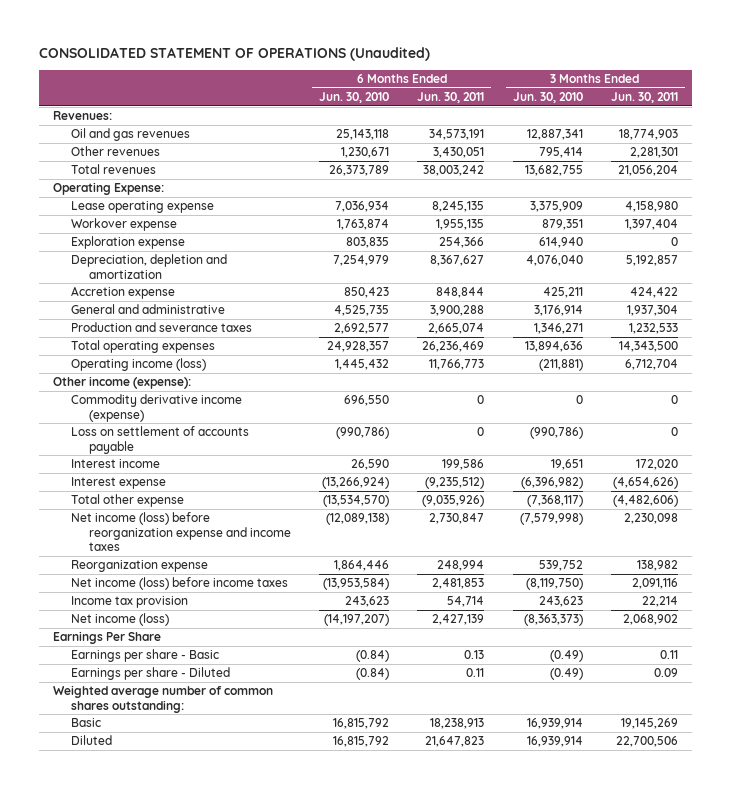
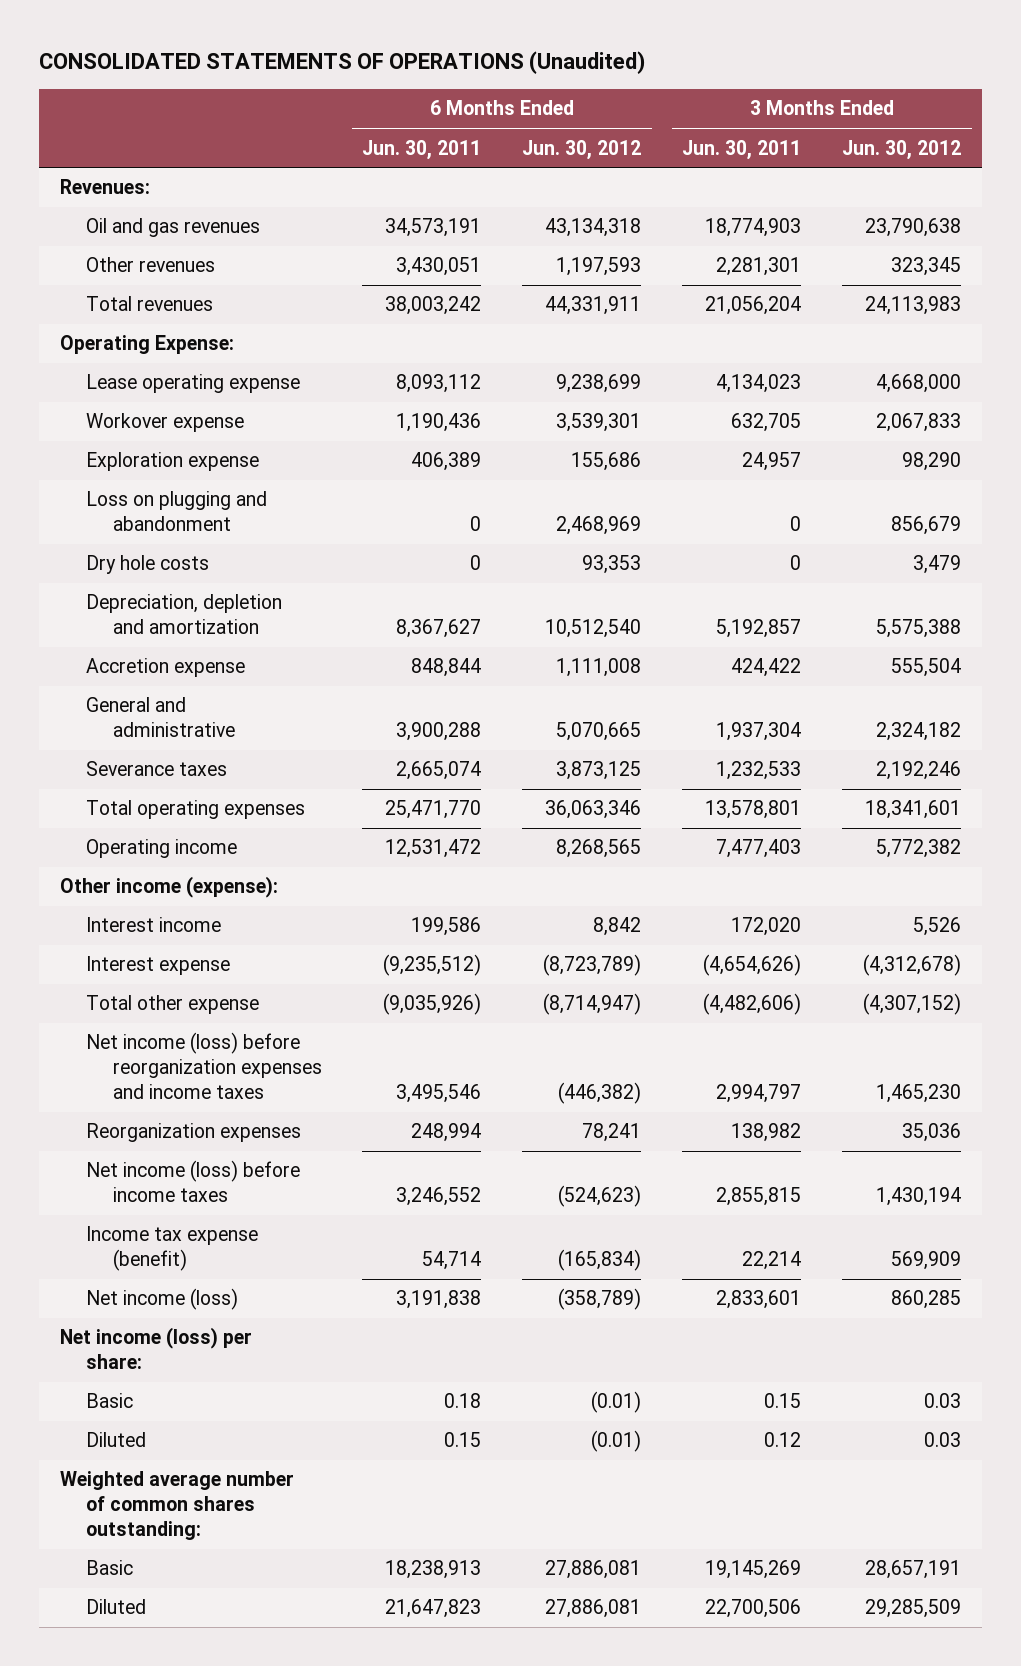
[38,46,430,61] CONSOLIDATED STATEMENT OF OPERATIONS (Unaudited) -> [39,51,646,75] CONSOLIDATED STATEMENTS OF OPERATIONS (Unaudited)
[319,92,390,104] Jun. 30, 2010 -> none
[512,92,583,104] Jun. 30, 2010 -> none
none -> [522,139,642,160] Jun. 30, 2012
none -> [842,139,962,160] Jun. 30, 2012
[432,201,485,213] 8,245,135 -> [396,374,482,394] 8,093,112
[624,201,678,213] 4,158,980 -> [716,374,802,394] 4,134,023
[436,219,485,231] 1,955,135 -> [396,413,482,433] 1,190,436
[624,219,678,231] 1,397,404 -> [731,413,802,433] 632,705
[439,237,485,249] 254,366 -> [411,452,482,472] 406,389
[670,237,678,247] 0 -> [742,452,802,472] 24,957
none -> [86,491,268,532] Loss on plugging and abandonment
none -> [86,555,210,575] Dry hole costs
[70,322,252,333] Production and severance taxes -> [86,761,228,777] Severance taxes
[422,341,485,353] 26,236,469 -> [385,800,482,820] 25,471,770
[618,341,678,353] 14,343,500 -> [705,800,802,820] 13,578,801
[70,358,206,372] Operating income (loss) -> [86,839,238,859] Operating income
[429,359,485,371] 11,766,773 -> [385,839,482,859] 12,531,472
[624,359,678,371] 6,712,704 -> [716,839,802,859] 7,477,403
[70,394,242,422] Commodity derivative income (expense) -> none
[70,426,249,454] Loss on settlement of accounts payable -> none
[70,512,291,552] Net income (loss) before reorganization expense and income taxes -> [86,1032,322,1099] Net income (loss) before reorganization expenses and income taxes
[429,513,485,525] 2,730,847 -> [396,1083,482,1103] 3,495,546
[623,513,678,525] 2,230,098 -> [716,1083,802,1103] 2,994,797
[70,560,208,573] Reorganization expense -> [86,1123,302,1143] Reorganization expenses
[432,578,485,590] 2,481,853 -> [396,1187,482,1207] 3,246,552
[631,578,678,590] 2,091,116 -> [716,1187,802,1207] 2,855,815
[70,596,188,609] Income tax provision -> [86,1226,259,1272] Income tax expense (benefit)
[432,614,485,626] 2,427,139 -> [396,1290,482,1310] 3,191,838
[622,614,678,626] 2,068,902 -> [716,1290,802,1310] 2,833,601
[52,631,161,645] Earnings Per Share -> [59,1327,252,1370] Net income (loss) per share:
[70,649,219,663] Earnings per share - Basic -> [86,1393,134,1409] Basic
[464,650,485,660] 0.13 -> [444,1393,482,1409] 0.18
[659,650,678,660] 0.11 -> [764,1393,802,1409] 0.15
[70,667,230,681] Earnings per share - Diluted -> [86,1432,147,1448] Diluted
[466,668,485,678] 0.11 -> [444,1432,482,1448] 0.15
[653,668,678,678] 0.09 -> [764,1432,802,1448] 0.12

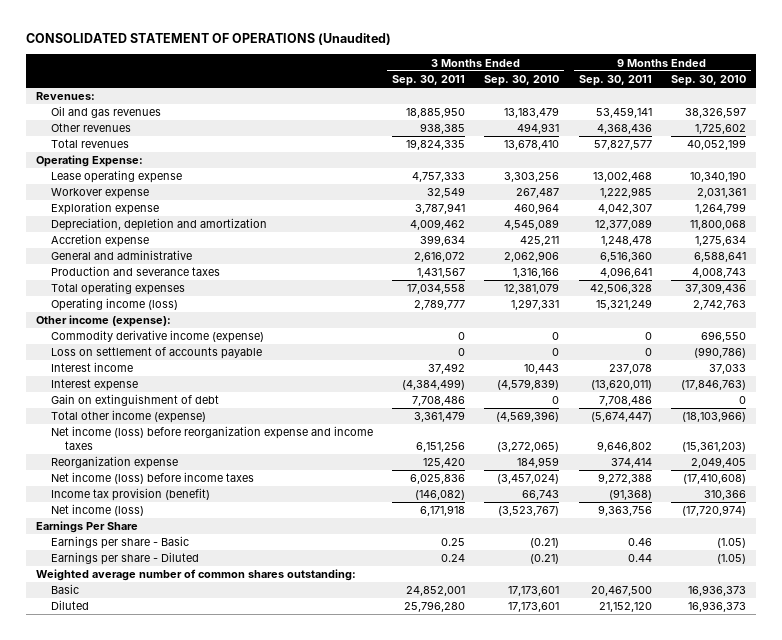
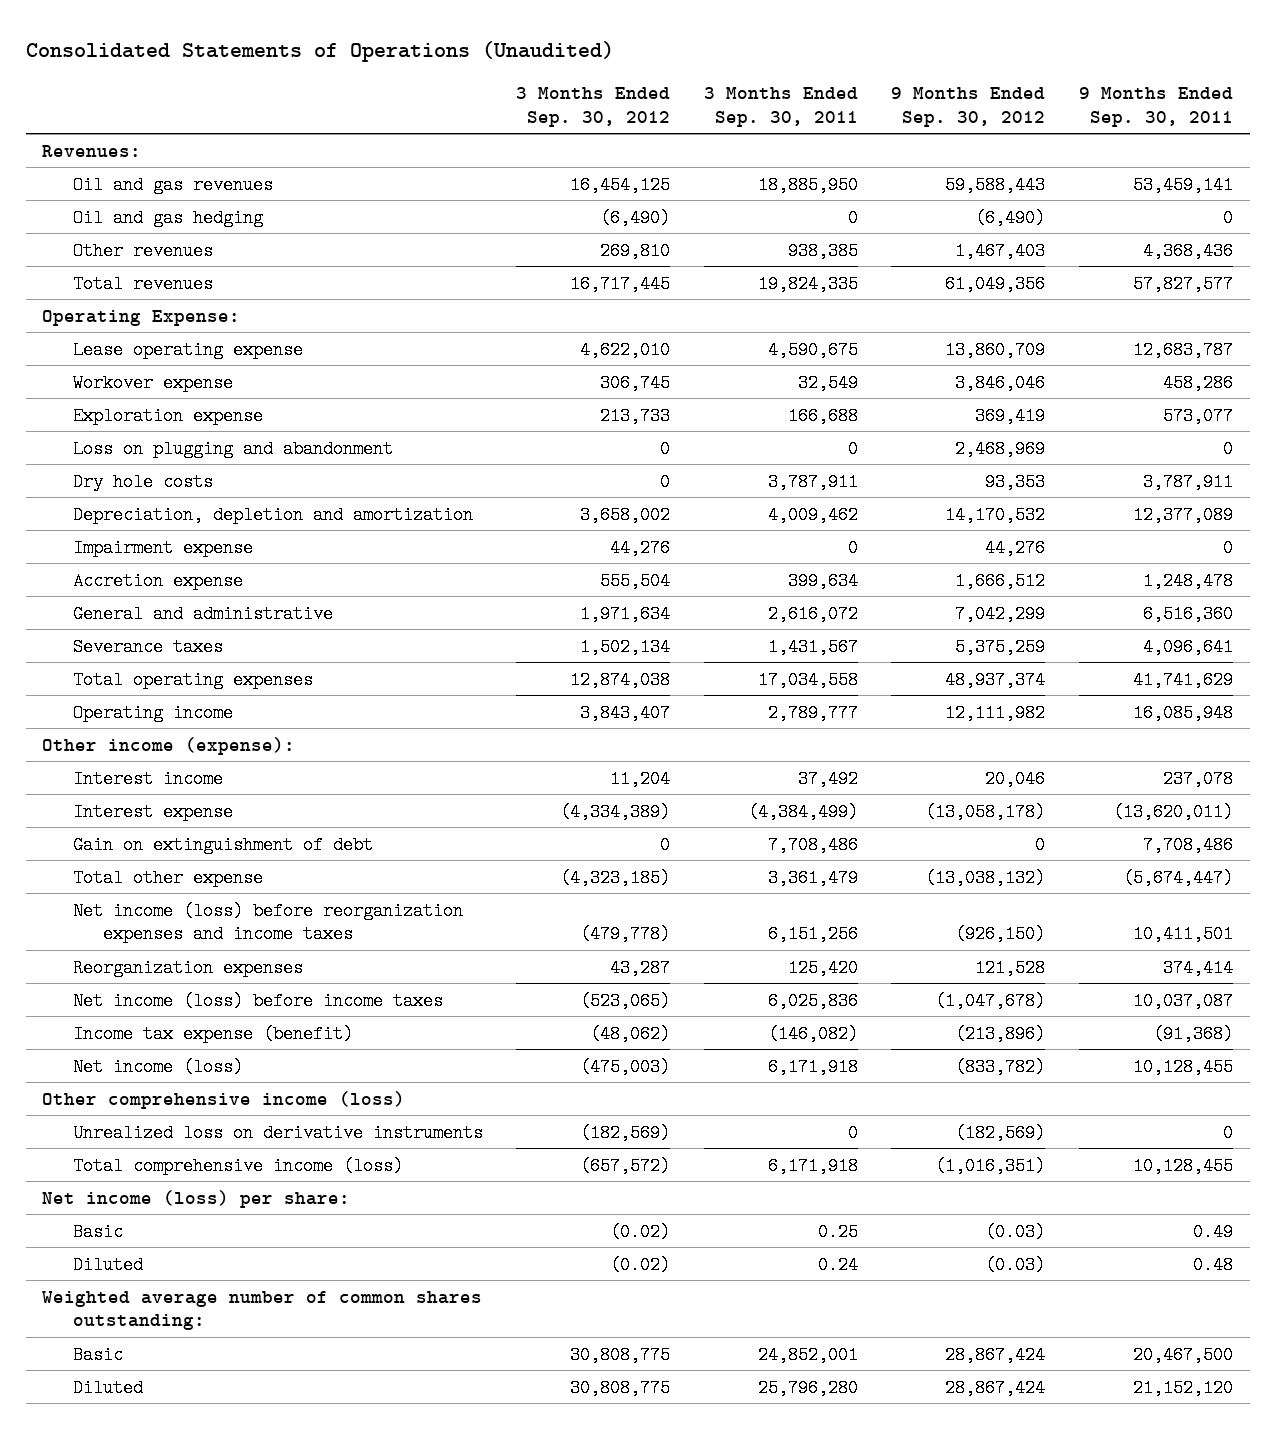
[26,33,392,46] CONSOLIDATED STATEMENT OF OPERATIONS (Unaudited) -> [25,40,614,62] Consolidated Statements of Operations (Unaudited)
[484,75,560,87] Sep. 30, 2010 -> none
[671,75,747,87] Sep. 30, 2010 -> none
none -> [516,87,671,127] 3 Months Ended Sep. 30, 2012
none -> [891,87,1046,127] 9 Months Ended Sep. 30, 2012
none -> [72,208,263,227] Oil and gas hedging
[411,172,465,183] 4,757,333 -> [767,340,858,359] 4,590,675
[592,172,652,183] 13,002,468 -> [1132,340,1233,359] 12,683,787
[599,187,652,199] 1,222,985 -> [1162,373,1233,392] 458,286
[414,203,465,215] 3,787,941 -> [787,406,858,425] 166,688
[597,204,652,215] 4,042,307 -> [1162,406,1233,425] 573,077
none -> [72,439,393,458] Loss on plugging and abandonment
none -> [72,472,213,491] Dry hole costs
none -> [72,538,253,557] Impairment expense
[50,266,220,277] Production and severance taxes -> [72,637,223,656] Severance taxes
[589,284,652,295] 42,506,328 -> [1132,670,1233,689] 41,741,629
[50,298,178,312] Operating income (loss) -> [72,703,233,722] Operating income
[595,299,652,311] 15,321,249 -> [1132,703,1233,722] 16,085,948
[50,330,264,344] Commodity derivative income (expense) -> none
[50,347,262,360] Loss on settlement of accounts payable -> none
[50,410,206,424] Total other income (expense) -> [72,868,263,887] Total other expense
[50,426,373,450] Net income (loss) before reorganization expense and income taxes -> [72,901,463,944] Net income (loss) before reorganization expenses and income taxes
[596,440,652,452] 9,646,802 -> [1132,925,1233,944] 10,411,501
[50,456,178,470] Reorganization expense -> [72,958,303,977] Reorganization expenses
[597,473,652,485] 9,272,388 -> [1132,991,1233,1010] 10,037,087
[50,488,210,502] Income tax provision (benefit) -> [72,1024,353,1043] Income tax expense (benefit)
[597,505,652,517] 9,363,756 -> [1132,1057,1233,1076] 10,128,455
none -> [42,1090,406,1109] Other comprehensive income (loss)
none -> [72,1123,483,1142] Unrealized loss on derivative instruments
none -> [72,1156,403,1175] Total comprehensive income (loss)
[35,521,138,534] Earnings Per Share -> [42,1189,351,1208] Net income (loss) per share:
[50,536,189,550] Earnings per share - Basic -> [72,1222,123,1241] Basic
[627,538,652,547] 0.46 -> [1192,1222,1233,1241] 0.49
[50,552,199,566] Earnings per share - Diluted -> [72,1255,143,1274] Diluted
[627,554,652,563] 0.44 -> [1192,1255,1233,1274] 0.48

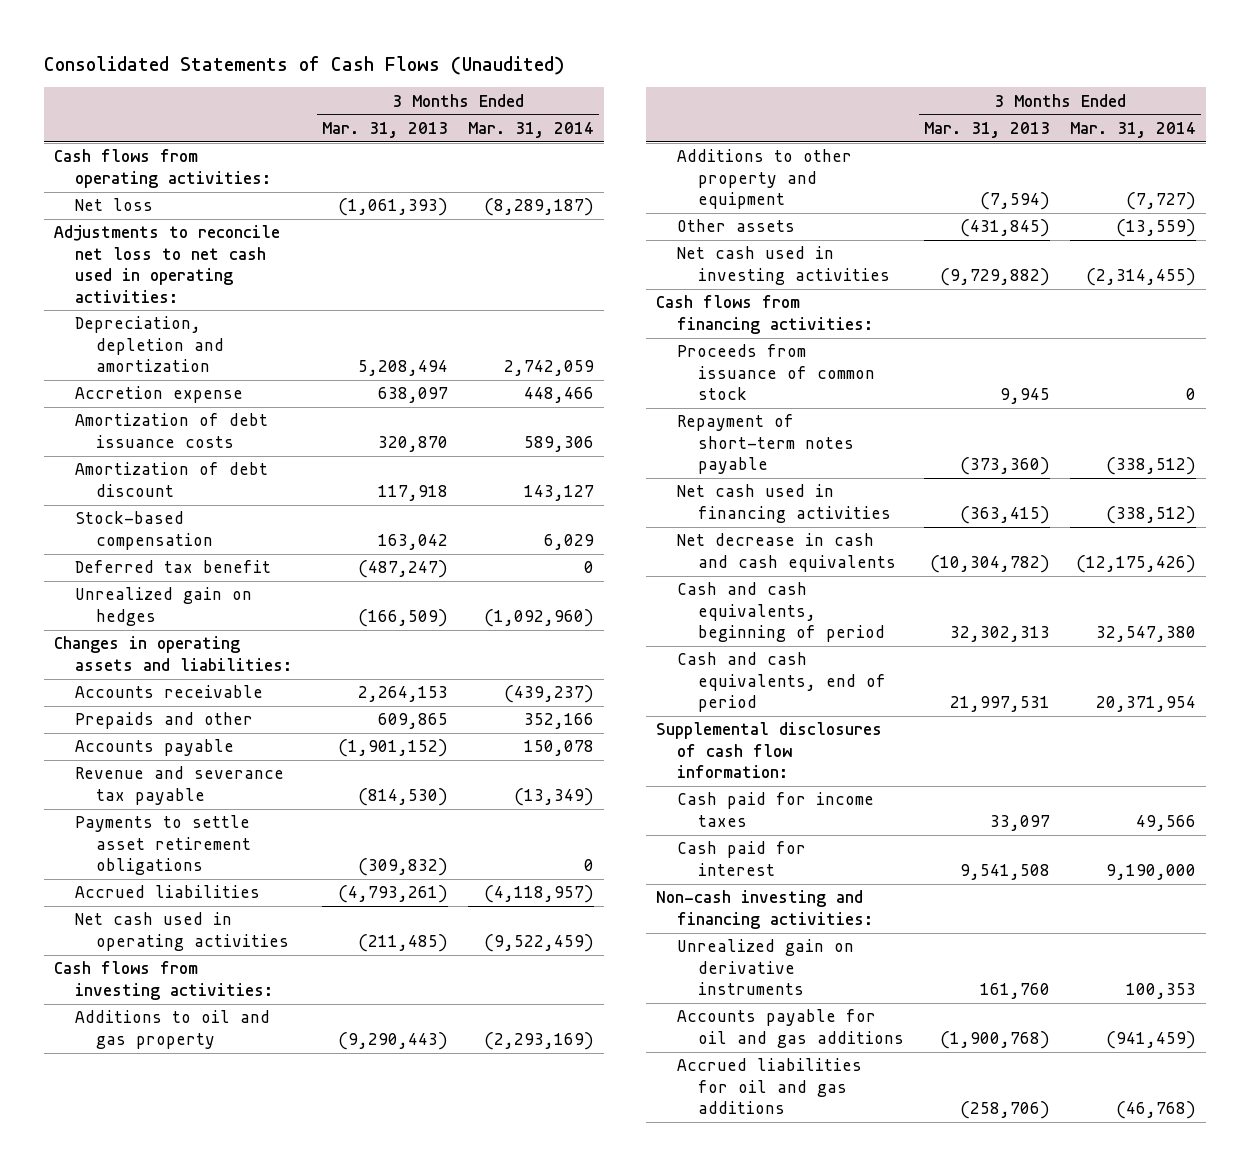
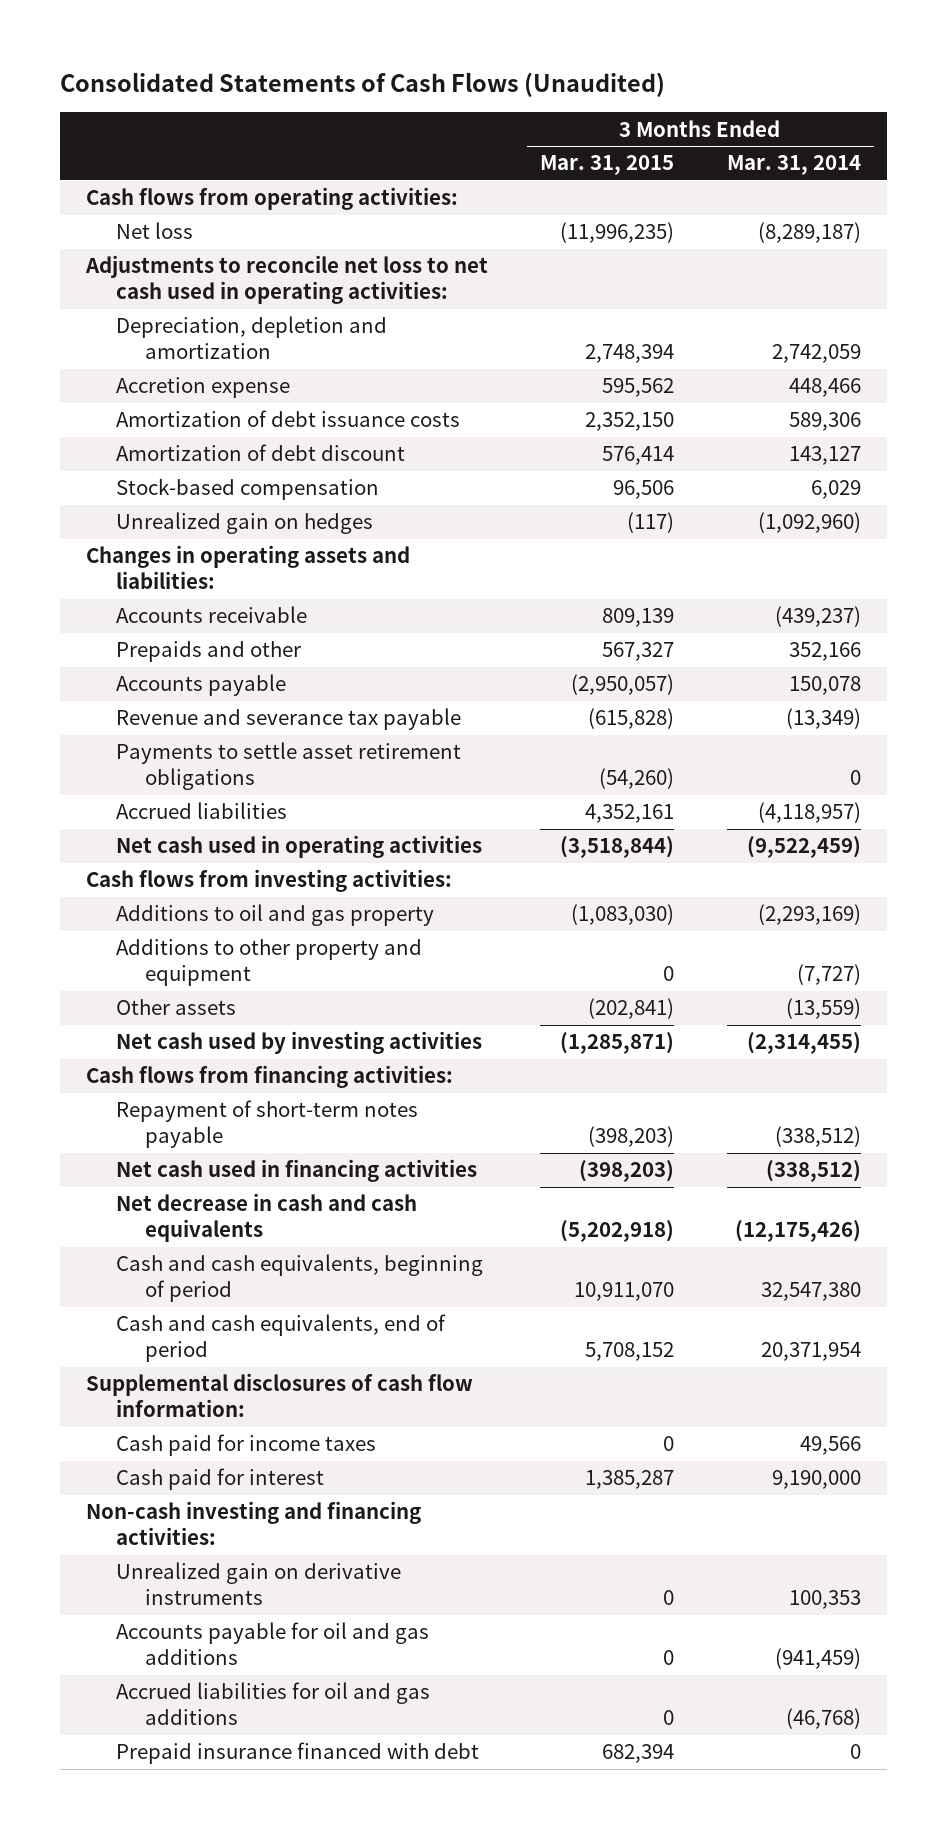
[322,121,449,138] Mar. 31, 2013 -> none
none -> [540,155,675,176] Mar. 31, 2015
[75,560,272,574] Deferred tax benefit -> none
[676,246,890,285] Net cash used in investing activities -> [115,1031,482,1055] Net cash used by investing activities
[676,344,875,401] Proceeds from issuance of common stock -> none
none -> [115,1742,479,1765] Prepaid insurance financed with debt

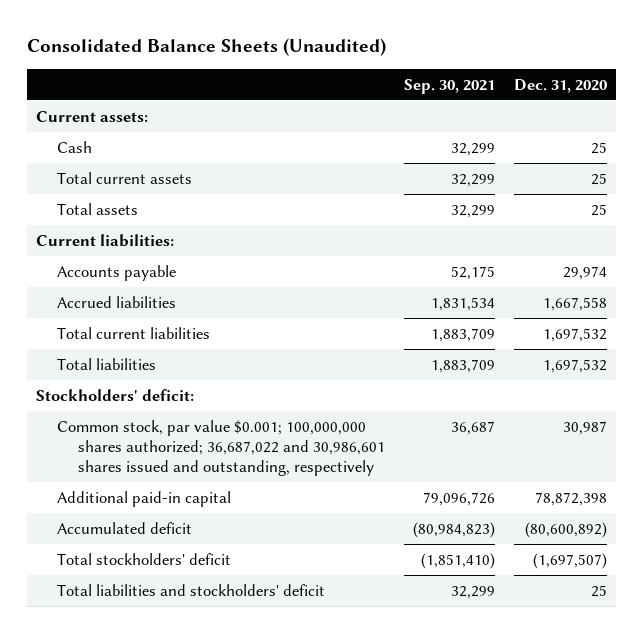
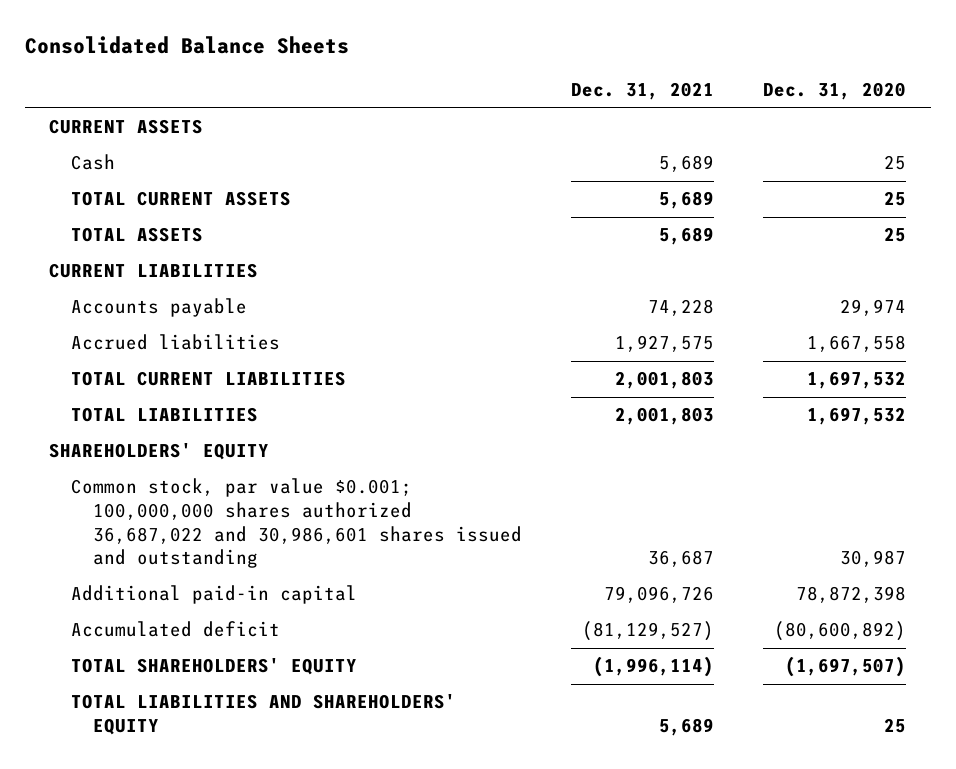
[26,38,386,57] Consolidated Balance Sheets (Unaudited) -> [24,36,349,55] Consolidated Balance Sheets
[403,78,495,94] Sep. 30, 2021 -> none
none -> [571,82,715,101] Dec. 31, 2021
[36,110,149,122] Current assets: -> [49,119,204,135] CURRENT ASSETS
[57,171,193,184] Total current assets -> [71,191,292,207] TOTAL CURRENT ASSETS
[57,202,139,215] Total assets -> [71,227,204,243] TOTAL ASSETS
[36,233,175,247] Current liabilities: -> [49,263,259,279] CURRENT LIABILITIES
[57,326,211,339] Total current liabilities -> [71,371,347,387] TOTAL CURRENT LIABILITIES
[57,357,157,370] Total liabilities -> [71,407,259,423] TOTAL LIABILITIES
[36,388,195,401] Stockholders' deficit: -> [49,443,270,461] SHAREHOLDERS' EQUITY
[57,419,385,476] Common stock, par value $0.001; 100,000,000 shares authorized; 36,687,022 and 30,986,601 shares issued and outstanding, respectively -> [71,478,523,569] Common stock, par value $0.001; 100,000,000 shares authorized 36,687,022 and 30,986,601 shares issued and outstanding
[57,552,232,565] Total stockholders' deficit -> [71,658,358,676] TOTAL SHAREHOLDERS' EQUITY
[57,583,326,596] Total liabilities and stockholders' deficit -> [71,694,457,736] TOTAL LIABILITIES AND SHAREHOLDERS' EQUITY

